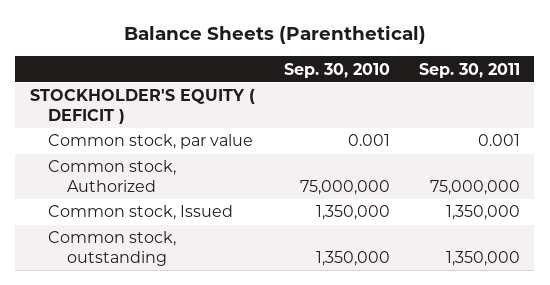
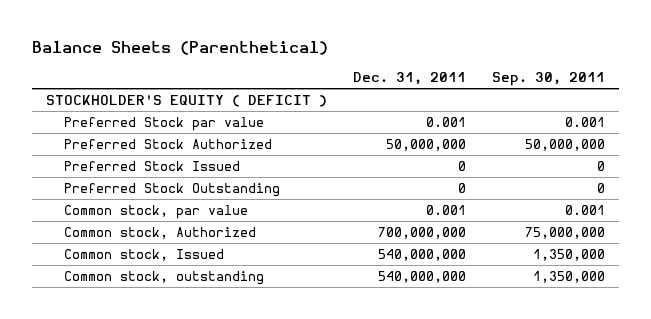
[283,62,390,78] Sep. 30, 2010 -> none
none -> [353,71,467,85] Dec. 31, 2011
none -> [63,117,264,132] Preferred Stock par value
none -> [63,139,272,150] Preferred Stock Authorized
none -> [63,161,240,172] Preferred Stock Issued
none -> [63,183,280,198] Preferred Stock Outstanding

